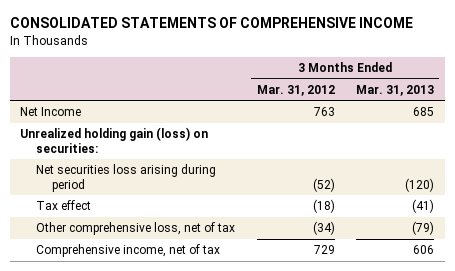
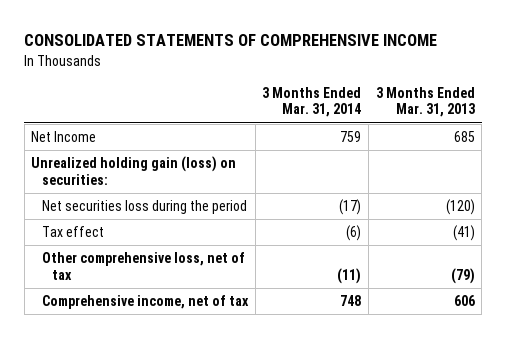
[256,84,335,96] Mar. 31, 2012 -> none
none -> [262,86,362,118] 3 Months Ended Mar. 31, 2014
[36,164,217,192] Net securities loss arising during period -> [41,200,247,215] Net securities loss during the period

